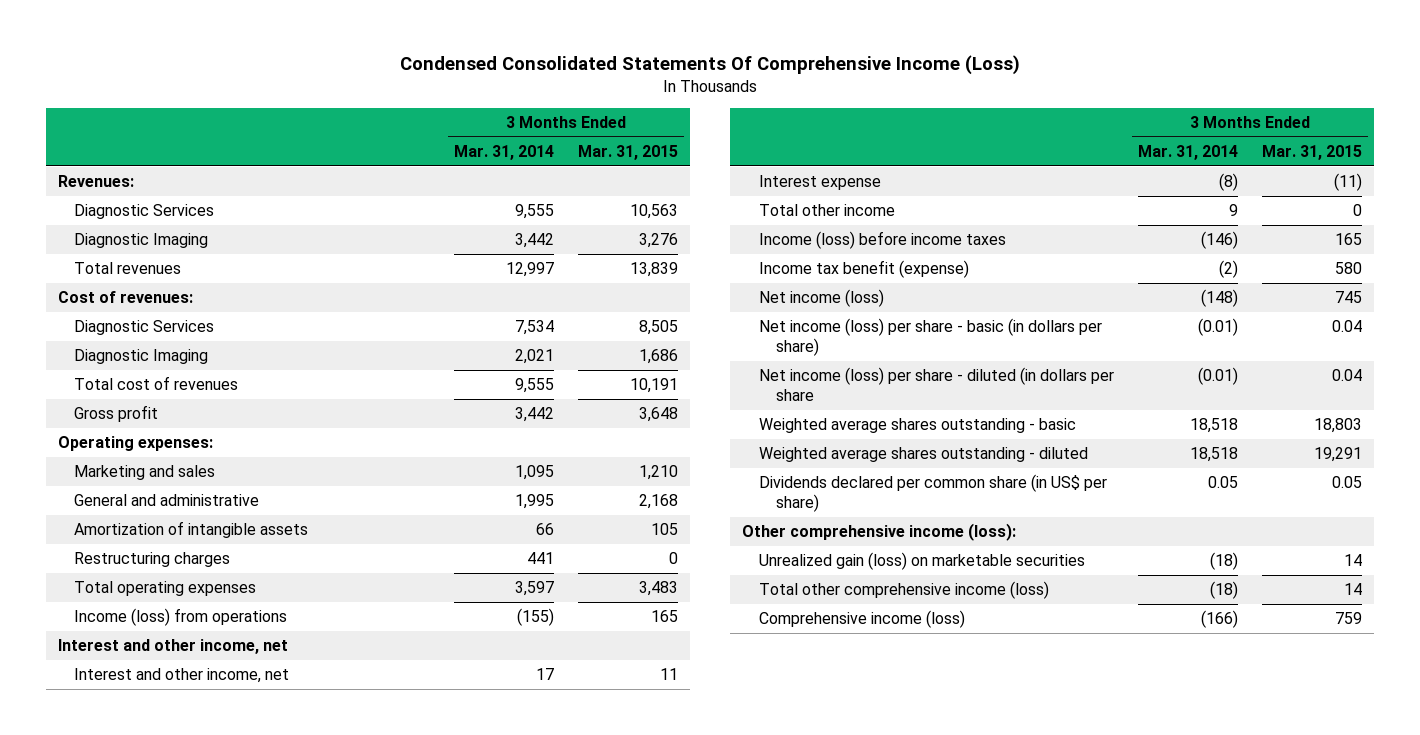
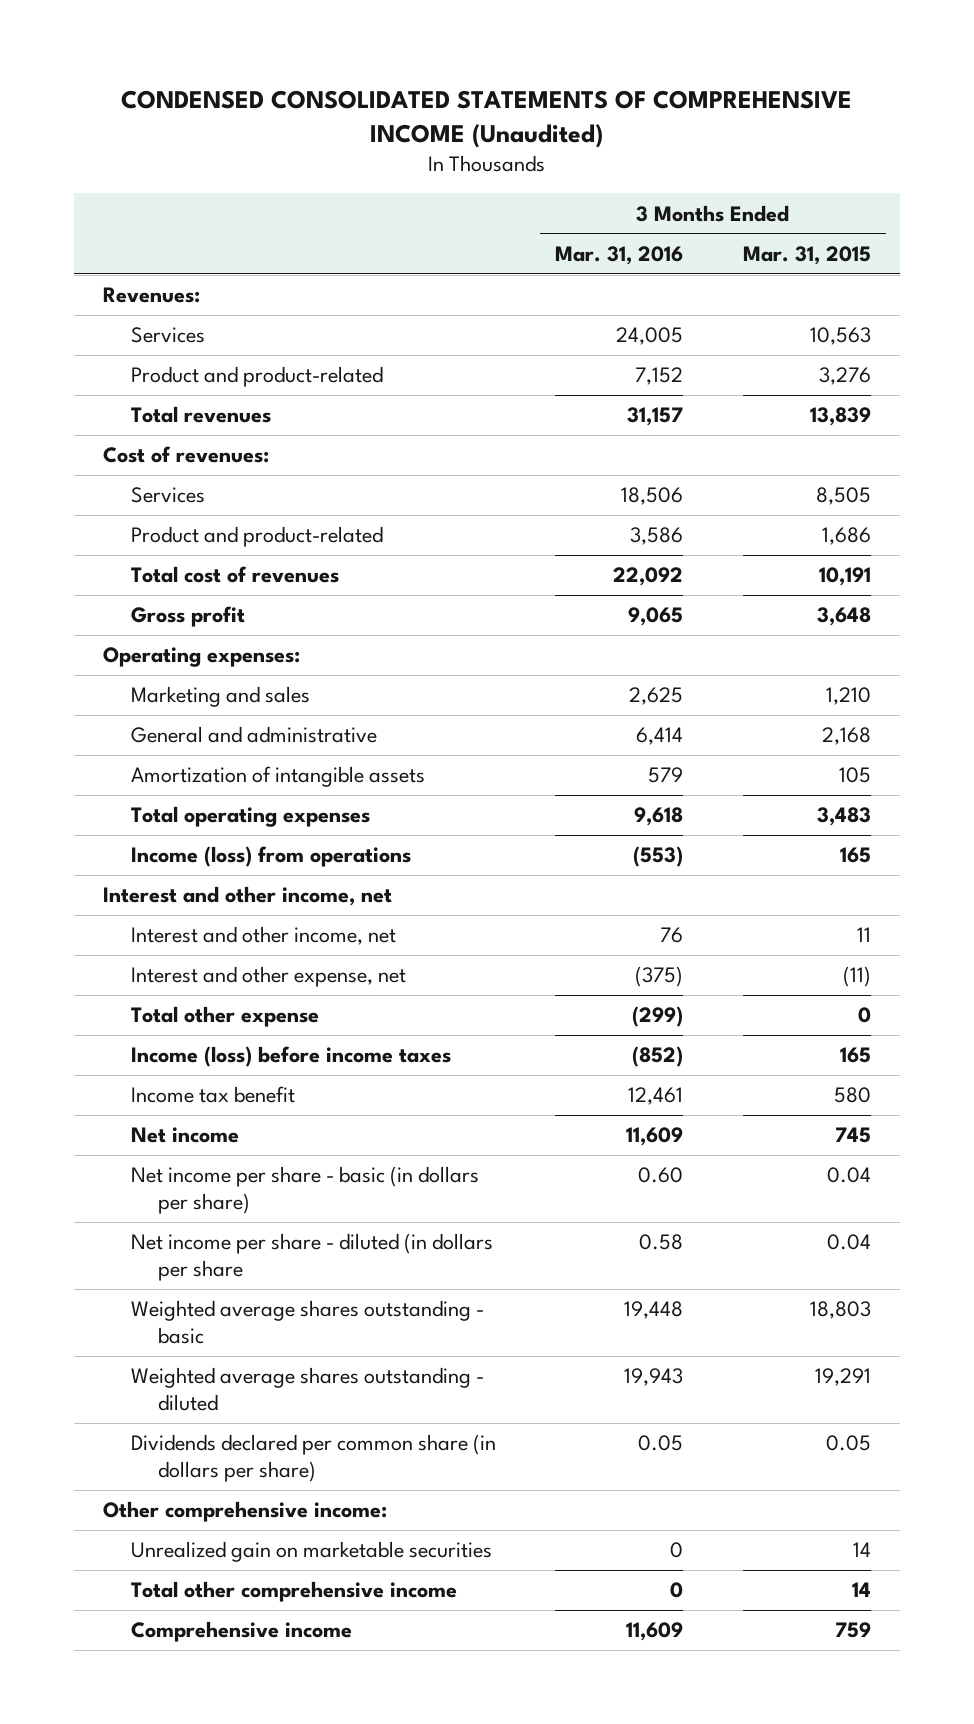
[399,55,1020,76] Condensed Consolidated Statements Of Comprehensive Income (Loss) -> [121,89,853,148] CONDENSED CONSOLIDATED STATEMENTS OF COMPREHENSIVE INCOME (Unaudited)
[453,144,554,160] Mar. 31, 2014 -> none
none -> [555,245,684,265] Mar. 31, 2016
[74,204,215,220] Diagnostic Services -> [130,327,205,344] Services
[74,233,209,249] Diagnostic Imaging -> [130,366,383,388] Product and product-related
[74,320,215,336] Diagnostic Services -> [130,487,205,504] Services
[74,349,209,365] Diagnostic Imaging -> [130,526,383,548] Product and product-related
[74,552,231,568] Restructuring charges -> none
[758,175,881,191] Interest expense -> [130,966,406,988] Interest and other expense, net
[758,204,895,217] Total other income -> [130,1006,319,1028] Total other expense
[758,260,969,279] Income tax benefit (expense) -> [130,1086,295,1104] Income tax benefit
[758,289,884,308] Net income (loss) -> [130,1127,239,1144] Net income
[758,318,1102,357] Net income (loss) per share - basic (in dollars per share) -> [130,1166,479,1215] Net income per share - basic (in dollars per share)
[758,367,1114,402] Net income (loss) per share - diluted (in dollars per share -> [130,1233,493,1282] Net income per share - diluted (in dollars per share
[758,474,1107,513] Dividends declared per common share (in US$ per share) -> [130,1434,496,1483] Dividends declared per common share (in dollars per share)
[741,523,1016,542] Other comprehensive income (loss): -> [103,1501,388,1523] Other comprehensive income:
[758,552,1085,571] Unrealized gain (loss) on marketable securities -> [130,1541,492,1563] Unrealized gain on marketable securities
[758,581,1049,600] Total other comprehensive income (loss) -> [130,1581,457,1603] Total other comprehensive income
[758,610,965,629] Comprehensive income (loss) -> [130,1621,352,1643] Comprehensive income

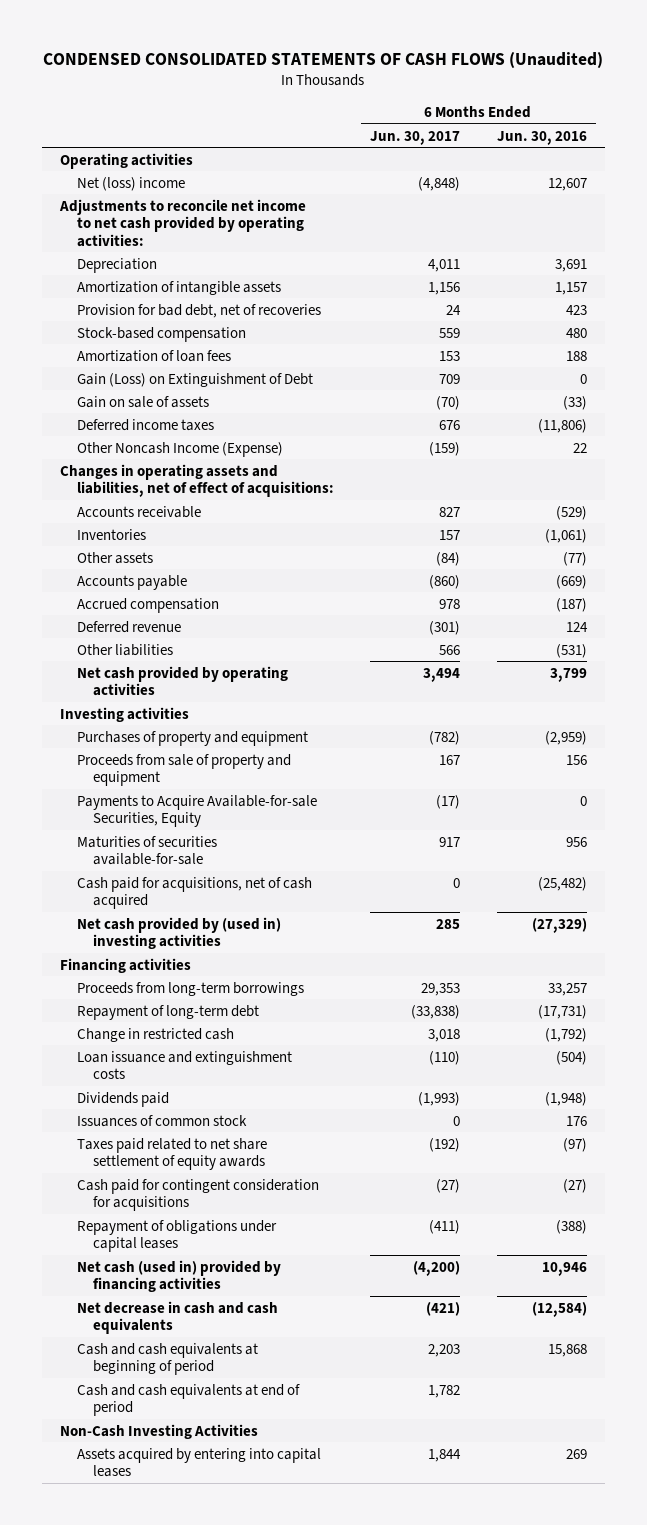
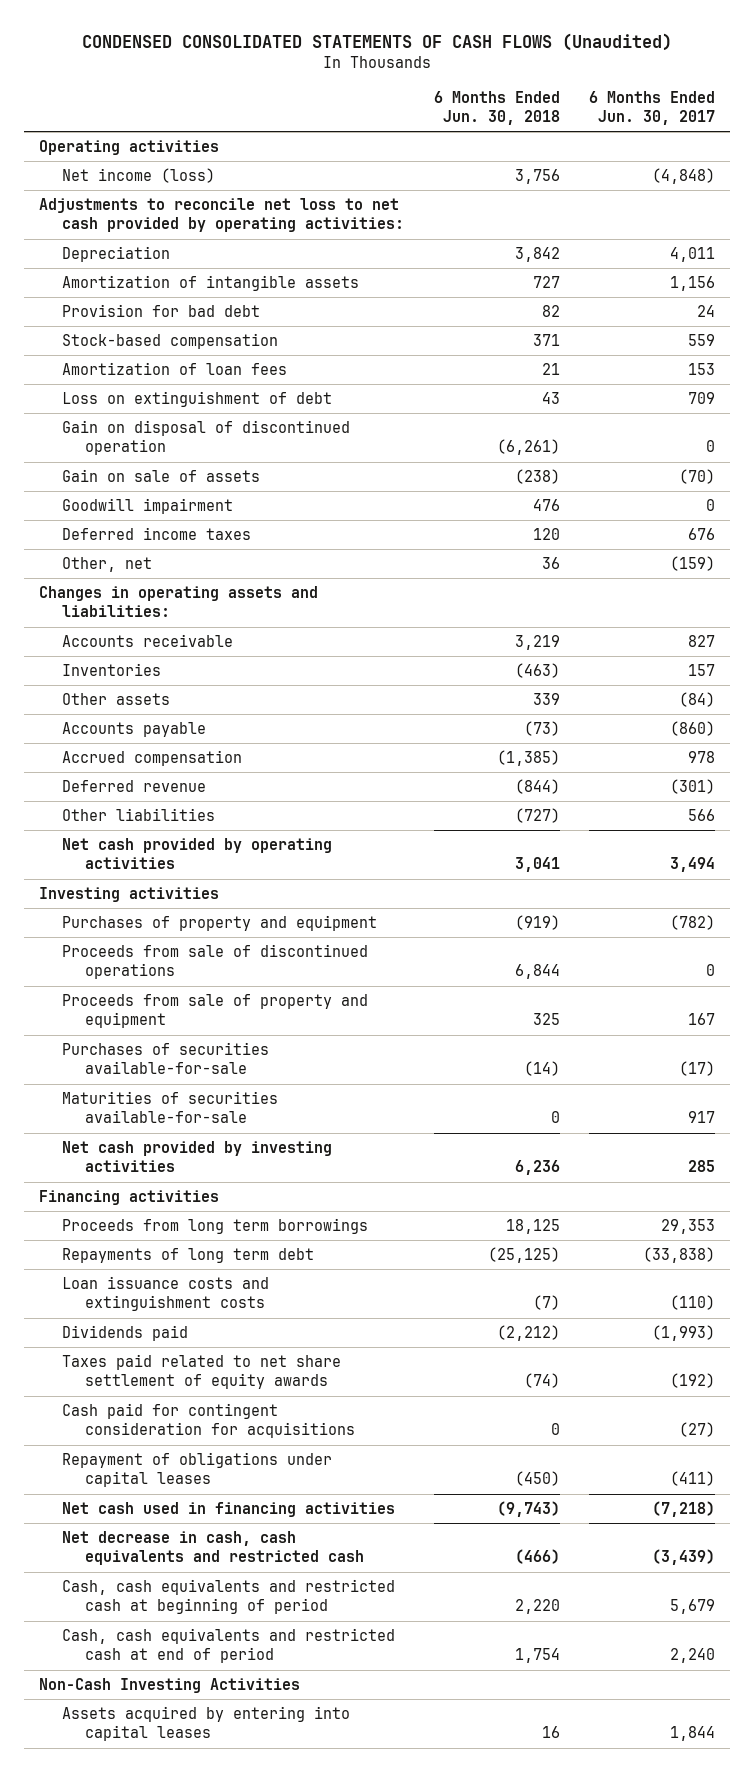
[496,130,587,145] Jun. 30, 2016 -> none
none -> [433,90,560,126] 6 Months Ended Jun. 30, 2018
[76,176,185,191] Net (loss) income -> [61,168,215,184] Net income (loss)
[58,198,306,247] Adjustments to reconcile net income to net cash provided by operating activities: -> [39,198,404,233] Adjustments to reconcile net loss to net cash provided by operating activities:
[76,303,321,318] Provision for bad debt, net of recoveries -> [61,304,260,318] Provision for bad debt
[76,372,313,387] Gain (Loss) on Extinguishment of Debt -> [61,391,332,408] Loss on extinguishment of debt
none -> [61,420,350,456] Gain on disposal of discontinued operation
none -> [61,498,233,515] Goodwill impairment
[76,441,283,457] Other Noncash Income (Expense) -> [61,557,152,573] Other, net
[59,463,334,498] Changes in operating assets and liabilities, net of effect of acquisitions: -> [39,586,319,618] Changes in operating assets and liabilities:
none -> [61,944,368,980] Proceeds from sale of discontinued operations
[76,794,317,828] Payments to Acquire Available-for-sale Securities, Equity -> none
none -> [61,1042,269,1075] Purchases of securities available-for-sale
[76,876,312,910] Cash paid for acquisitions, net of cash acquired -> none
[76,916,281,950] Net cash provided by (used in) investing activities -> [61,1141,332,1173] Net cash provided by investing activities
[76,1027,234,1042] Change in restricted cash -> none
[76,981,304,996] Proceeds from long-term borrowings -> [61,1218,368,1235] Proceeds from long term borrowings
[76,1004,259,1020] Repayment of long-term debt -> [61,1248,314,1264] Repayments of long term debt
[76,1050,292,1080] Loan issuance and extinguishment costs -> [61,1276,269,1312] Loan issuance costs and extinguishment costs
[76,1114,247,1127] Issuances of common stock -> none
[76,1259,281,1293] Net cash (used in) provided by financing activities -> [61,1502,395,1518] Net cash used in financing activities
[413,1260,461,1276] (4,200) -> [652,1501,716,1518] (7,218)
[76,1300,278,1335] Net decrease in cash and cash equivalents -> [61,1531,364,1566] Net decrease in cash, cash equivalents and restricted cash
[426,1301,461,1316] (421) -> [652,1549,716,1566] (3,439)
[76,1342,258,1376] Cash and cash equivalents at beginning of period -> [61,1579,395,1615] Cash, cash equivalents and restricted cash at beginning of period
[428,1343,461,1357] 2,203 -> [670,1599,716,1615] 5,679
[76,1383,300,1417] Cash and cash equivalents at end of period -> [61,1628,395,1664] Cash, cash equivalents and restricted cash at end of period
[428,1384,461,1398] 1,782 -> [670,1648,716,1664] 2,240

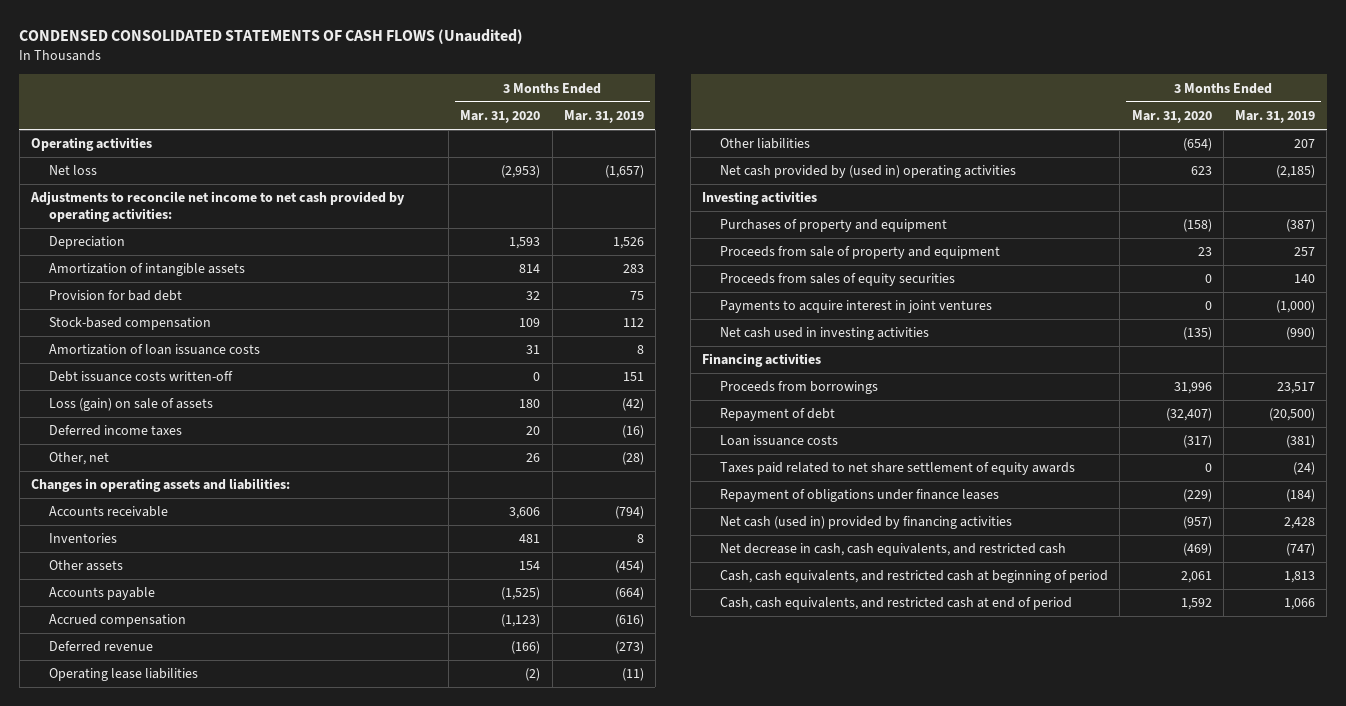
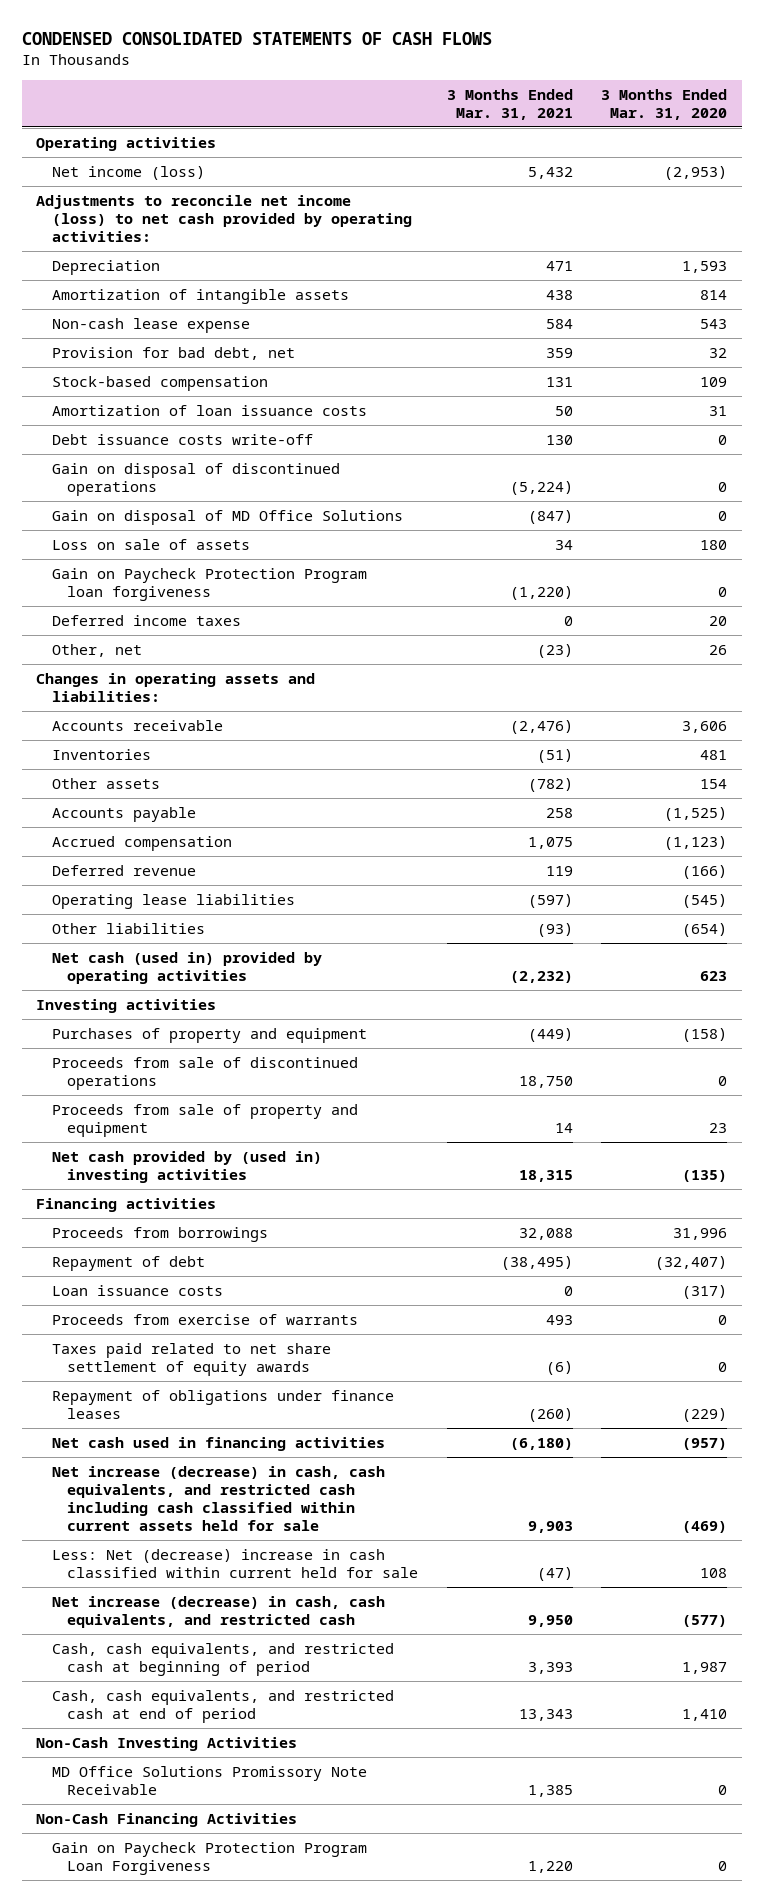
[19,29,524,45] CONDENSED CONSOLIDATED STATEMENTS OF CASH FLOWS (Unaudited) -> [21,31,492,45] CONDENSED CONSOLIDATED STATEMENTS OF CASH FLOWS
[563,110,644,124] Mar. 31, 2019 -> none
none -> [446,88,573,120] 3 Months Ended Mar. 31, 2021
[48,165,97,176] Net loss -> [51,165,205,180] Net income (loss)
[30,191,406,223] Adjustments to reconcile net income to net cash provided by operating activities: -> [35,194,412,243] Adjustments to reconcile net income (loss) to net cash provided by operating activities:
none -> [51,317,250,333] Non-cash lease expense
[48,290,182,302] Provision for bad debt -> [51,346,295,360] Provision for bad debt, net
[48,371,233,383] Debt issuance costs written-off -> [51,433,313,445] Debt issuance costs write-off
none -> [51,462,340,497] Gain on disposal of discontinued operations
none -> [51,509,403,525] Gain on disposal of MD Office Solutions
[48,398,213,412] Loss (gain) on sale of assets -> [51,538,250,550] Loss on sale of assets
none -> [51,567,367,602] Gain on Paycheck Protection Program loan forgiveness
[525,668,541,682] (2) -> [682,893,728,908] (545)
[720,165,1017,179] Net cash provided by (used in) operating activities -> [51,951,322,985] Net cash (used in) provided by operating activities
none -> [51,1056,358,1091] Proceeds from sale of discontinued operations
[720,273,956,287] Proceeds from sales of equity securities -> none
[720,300,993,314] Payments to acquire interest in joint ventures -> none
[720,327,930,341] Net cash used in investing activities -> [51,1150,322,1184] Net cash provided by (used in) investing activities
none -> [51,1313,358,1325] Proceeds from exercise of warrants
[720,516,1013,530] Net cash (used in) provided by financing activities -> [51,1436,385,1451] Net cash used in financing activities
none -> [51,1465,385,1532] Net increase (decrease) in cash, cash equivalents, and restricted cash including cash classified within current assets held for sale
none -> [51,1548,419,1579] Less: Net (decrease) increase in cash classified within current held for sale
[720,543,1067,557] Net decrease in cash, cash equivalents, and restricted cash -> [51,1595,385,1629] Net increase (decrease) in cash, cash equivalents, and restricted cash
[1182,543,1212,557] (469) -> [682,1615,728,1628] (577)
[1180,571,1212,584] 2,061 -> [682,1662,728,1675] 1,987
[1180,598,1212,611] 1,592 -> [682,1709,728,1722] 1,410
none -> [35,1736,297,1751] Non-Cash Investing Activities
none -> [51,1765,367,1796] MD Office Solutions Promissory Note Receivable
none -> [35,1812,297,1827] Non-Cash Financing Activities
none -> [51,1841,367,1876] Gain on Paycheck Protection Program Loan Forgiveness

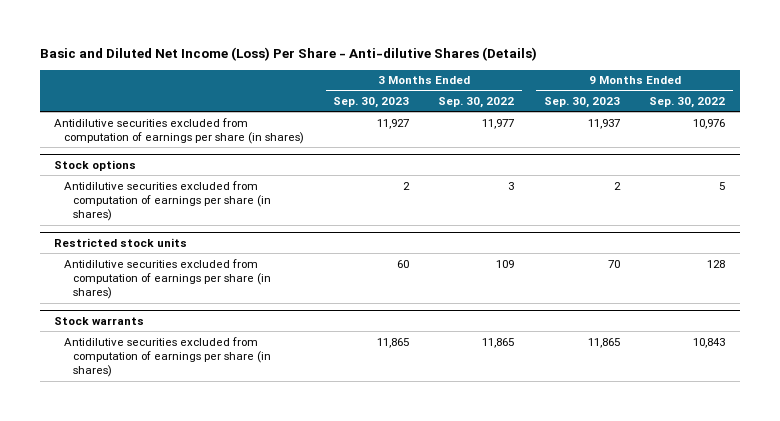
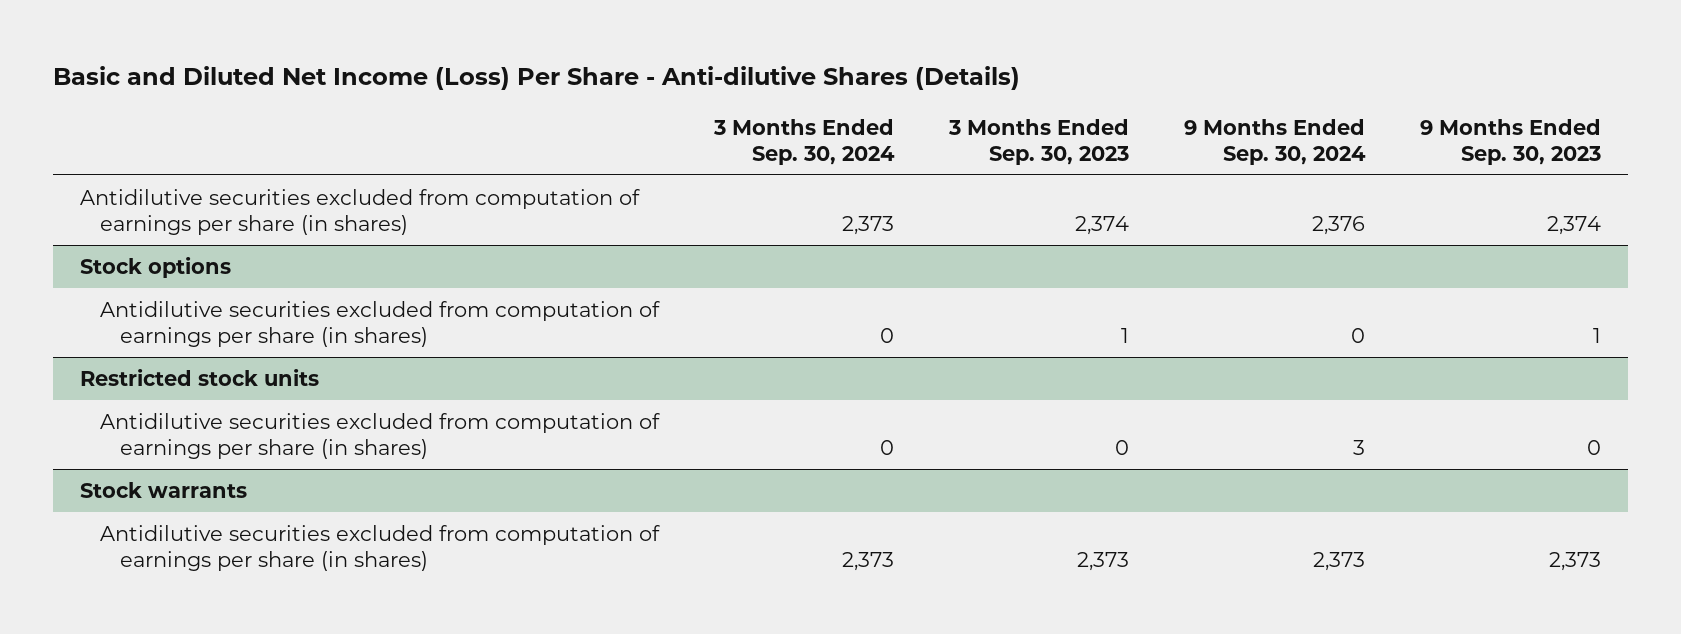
[438,96,515,108] Sep. 30, 2022 -> none
[649,96,726,108] Sep. 30, 2022 -> none
none -> [713,118,896,165] 3 Months Ended Sep. 30, 2024
none -> [1183,118,1366,165] 9 Months Ended Sep. 30, 2024
[376,118,409,129] 11,927 -> [1074,215,1129,235] 2,374
[587,118,620,129] 11,937 -> [1546,215,1601,235] 2,374
[402,181,410,190] 2 -> [1120,327,1129,343] 1
[613,181,621,190] 2 -> [1592,327,1601,343] 1
[396,259,409,268] 60 -> [1114,439,1129,455] 0
[607,259,620,268] 70 -> [1586,439,1601,455] 0
[376,337,409,348] 11,865 -> [1076,551,1129,571] 2,373
[587,337,620,348] 11,865 -> [1548,551,1601,571] 2,373

